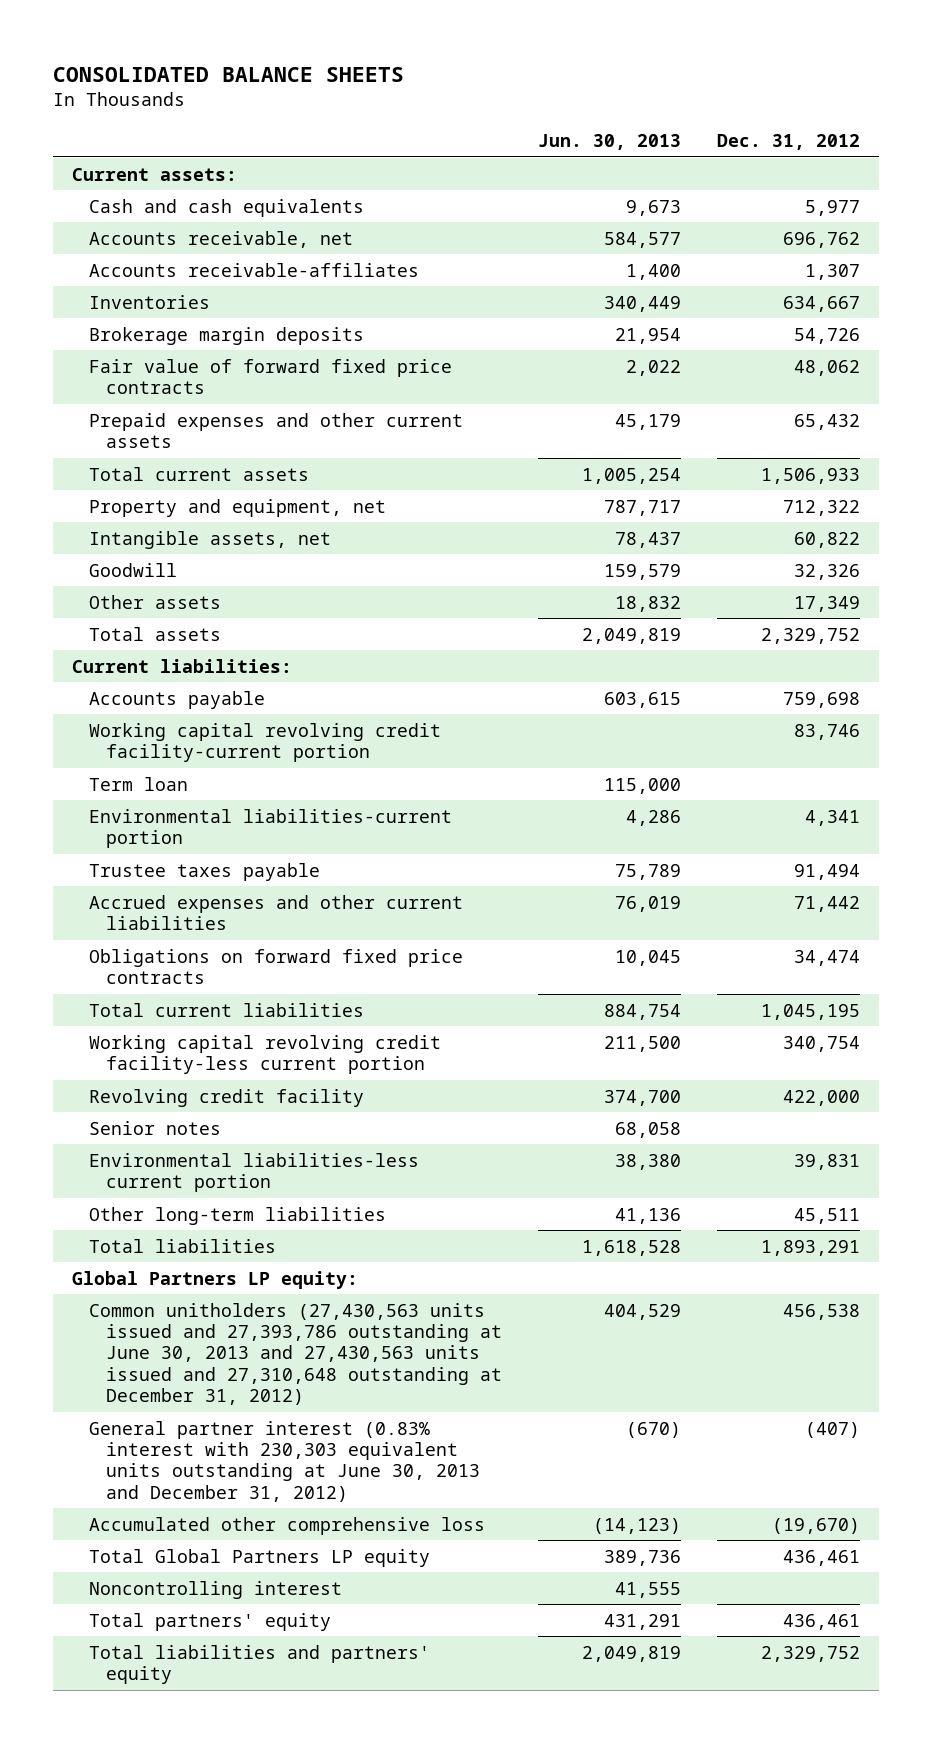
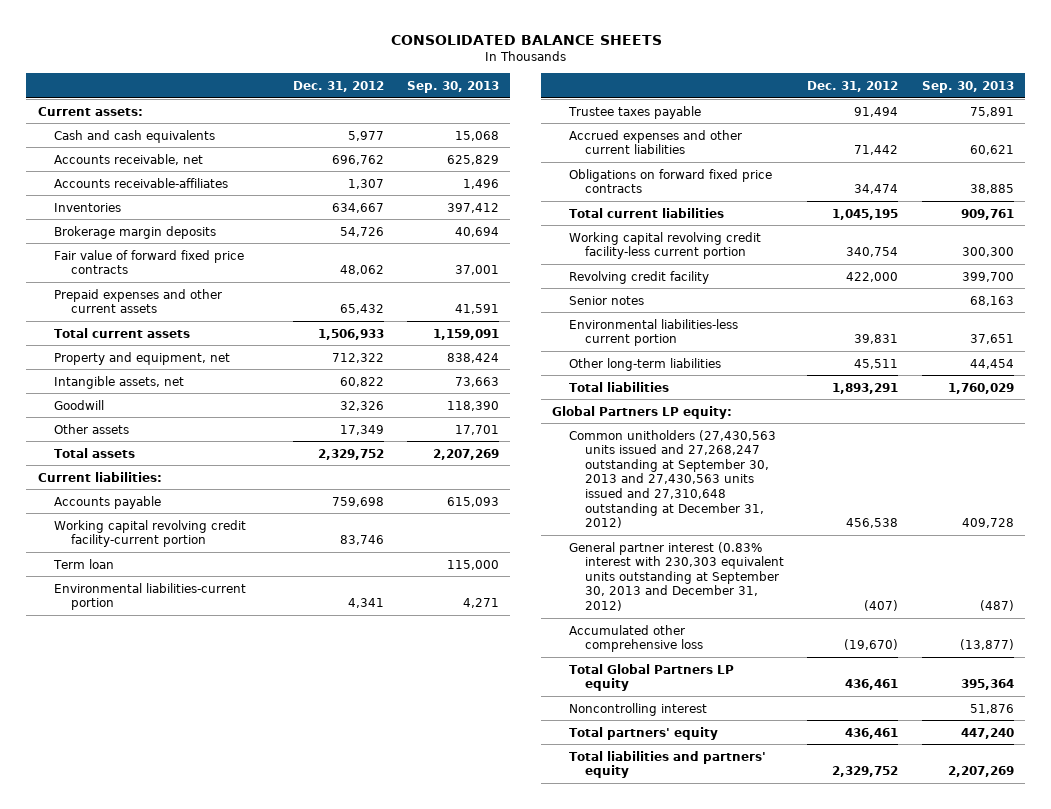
[538,133,682,150] Jun. 30, 2013 -> none
none -> [406,80,499,93] Sep. 30, 2013
[88,1302,503,1406] Common unitholders (27,430,563 units issued and 27,393,786 outstanding at June 30, 2013 and 27,430,563 units issued and 27,310,648 outstanding at December 31, 2012) -> [568,429,776,529] Common unitholders (27,430,563 units issued and 27,268,247 outstanding at September 30, 2013 and 27,430,563 units issued and 27,310,648 outstanding at December 31, 2012)
[88,1420,481,1502] General partner interest (0.83% interest with 230,303 equivalent units outstanding at June 30, 2013 and December 31, 2012) -> [568,541,785,611] General partner interest (0.83% interest with 230,303 equivalent units outstanding at September 30, 2013 and December 31, 2012)

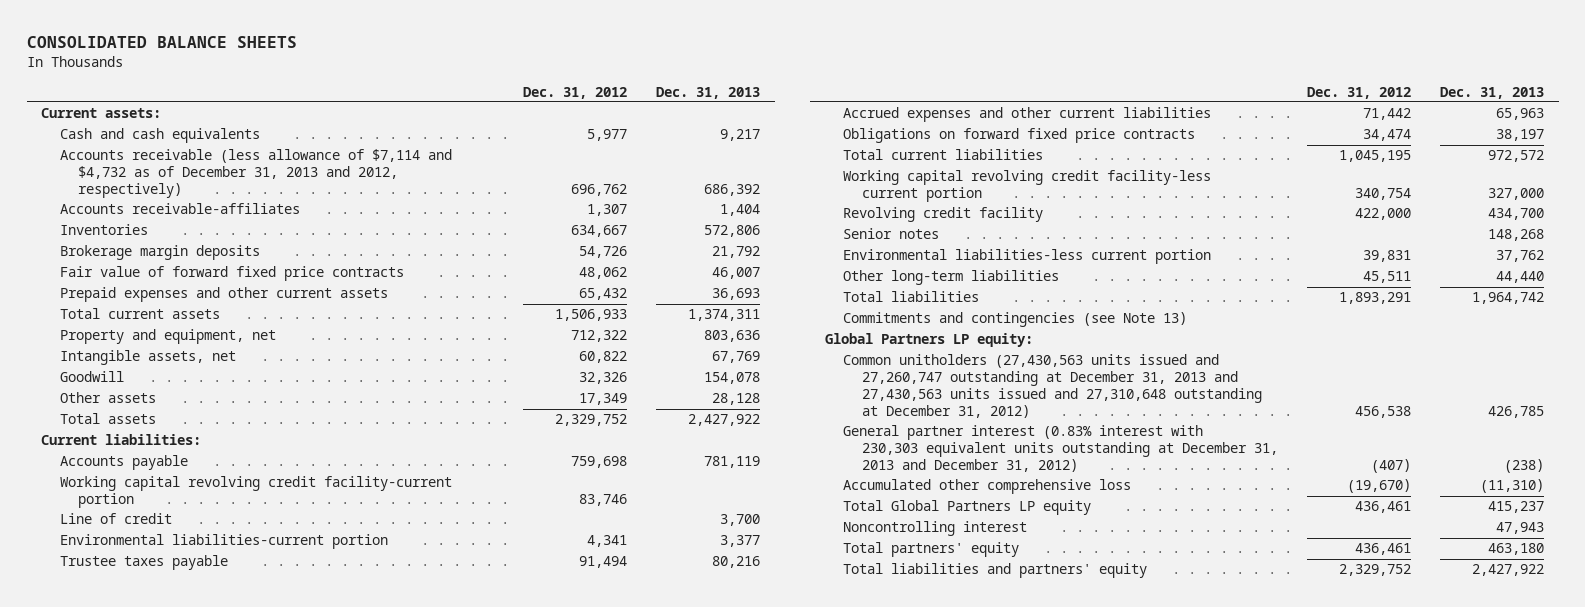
[406,80,499,93] Sep. 30, 2013 -> none
none -> [656,86,761,99] Dec. 31, 2013
[54,153,204,165] Accounts receivable, net -> [59,149,452,198] Accounts receivable (less allowance of $7,114 and $4,732 as of December 31, 2013 and 2012, respectively)
[53,558,115,569] Term loan -> none
none -> [59,513,172,525] Line of credit
none -> [843,312,1188,328] Commitments and contingencies (see Note 13)
[568,429,776,529] Common unitholders (27,430,563 units issued and 27,268,247 outstanding at September 30, 2013 and 27,430,563 units issued and 27,310,648 outstanding at December 31, 2012) -> [843,354,1262,418] Common unitholders (27,430,563 units issued and 27,260,747 outstanding at December 31, 2013 and 27,430,563 units issued and 27,310,648 outstanding at December 31, 2012)
[568,541,785,611] General partner interest (0.83% interest with 230,303 equivalent units outstanding at September 30, 2013 and December 31, 2012) -> [843,425,1278,472] General partner interest (0.83% interest with 230,303 equivalent units outstanding at December 31, 2013 and December 31, 2012)

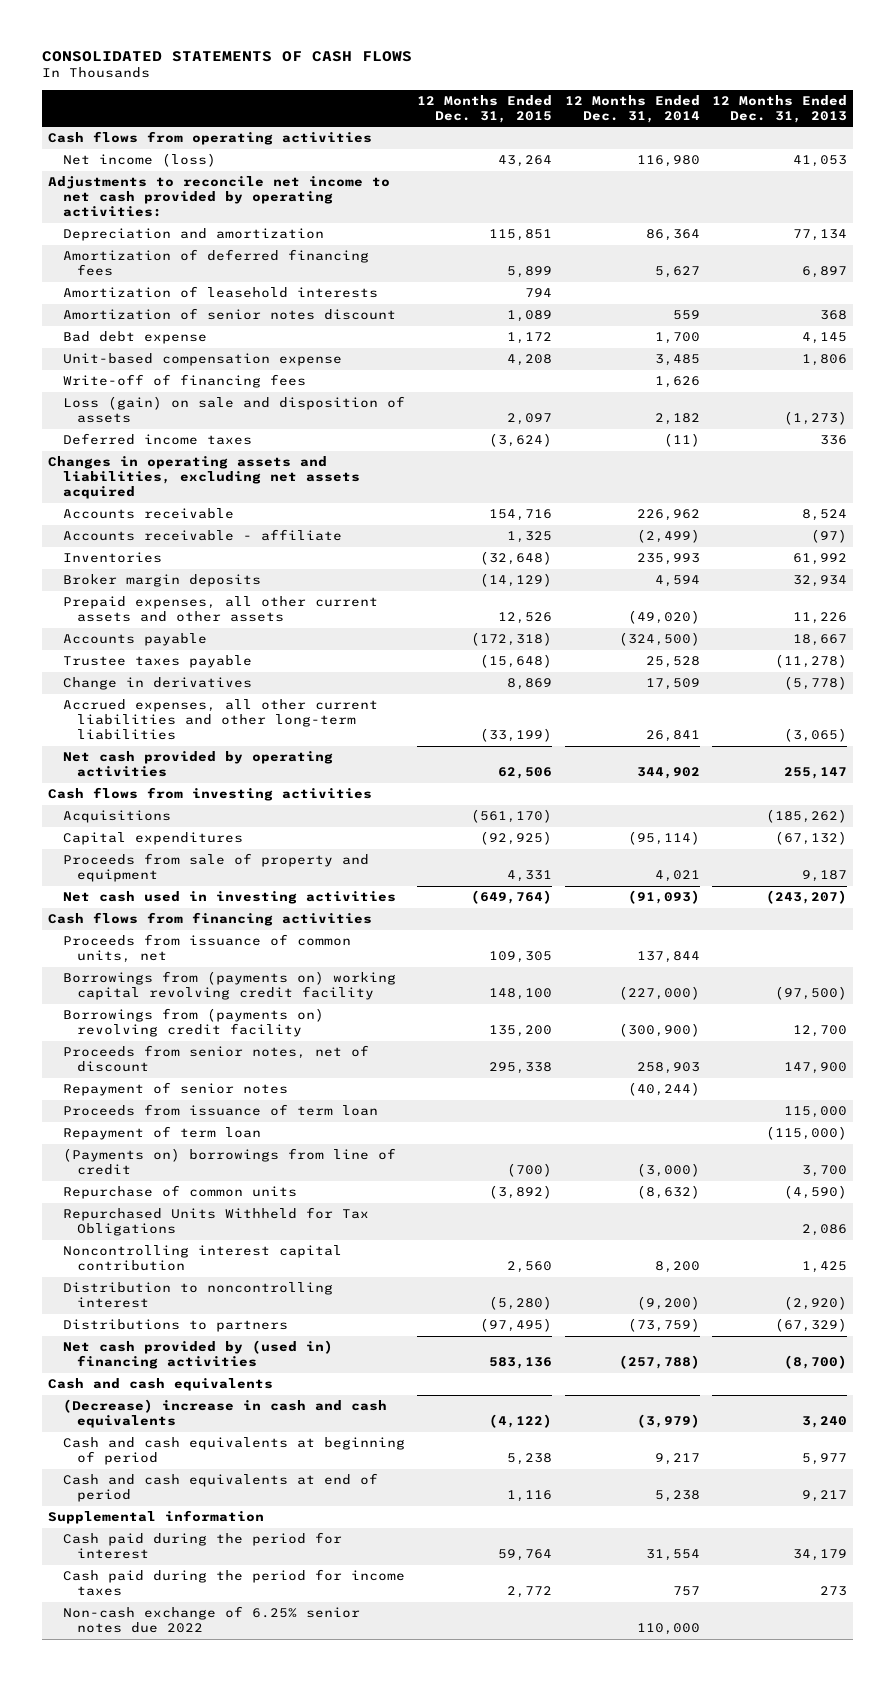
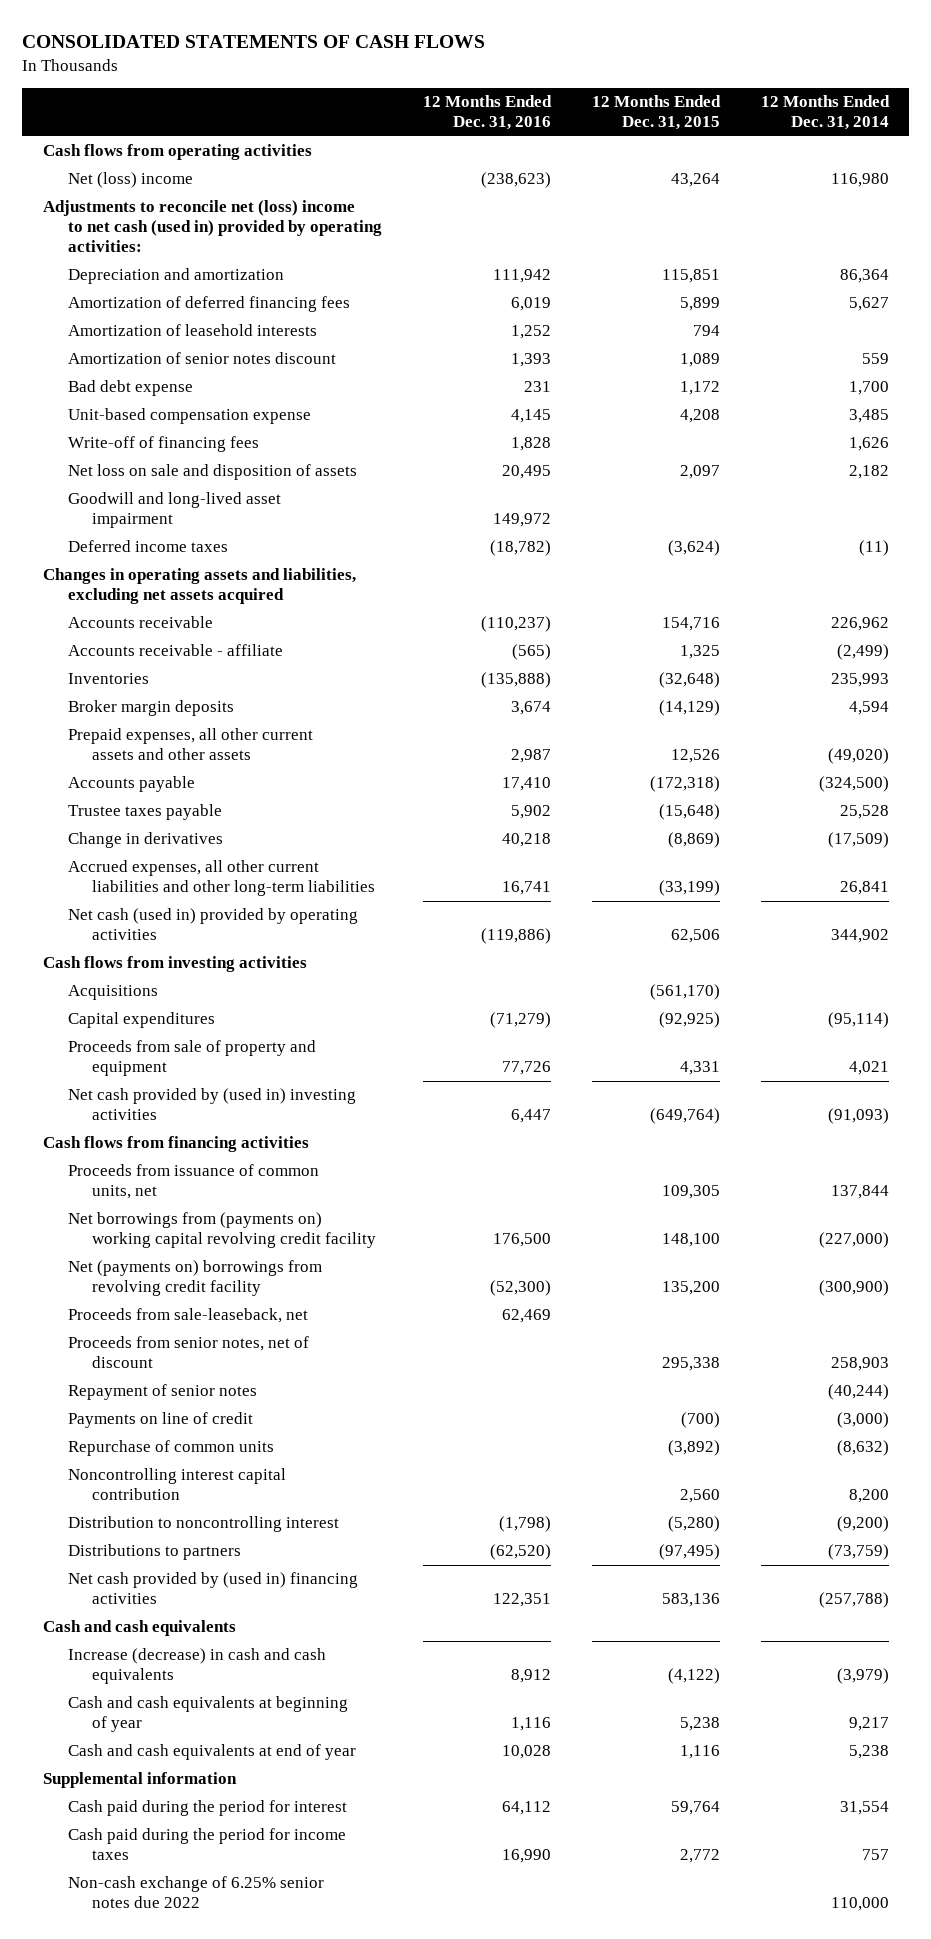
[712,94,848,123] 12 Months Ended Dec. 31, 2013 -> none
none -> [422,95,552,131] 12 Months Ended Dec. 31, 2016
[62,153,216,168] Net income (loss) -> [67,172,193,189] Net (loss) income
[47,176,390,218] Adjustments to reconcile net income to net cash provided by operating activities: -> [42,200,382,253] Adjustments to reconcile net (loss) income to net cash (used in) provided by operating activities:
[62,396,405,424] Loss (gain) on sale and disposition of assets -> [67,464,357,481] Net loss on sale and disposition of assets
none -> [67,492,281,529] Goodwill and long-lived asset impairment
[507,678,553,691] 8,869 -> [667,832,720,849] (8,869)
[645,678,700,691] 17,509 -> [827,832,889,849] (17,509)
[62,751,333,778] Net cash provided by operating activities -> [67,908,358,941] Net cash (used in) provided by operating activities
[62,891,396,905] Net cash used in investing activities -> [67,1088,356,1121] Net cash provided by (used in) investing activities
[62,971,396,1001] Borrowings from (payments on) working capital revolving credit facility -> [67,1212,377,1249] Net borrowings from (payments on) working capital revolving credit facility
[62,1008,324,1038] Borrowings from (payments on) revolving credit facility -> [67,1260,322,1297] Net (payments on) borrowings from revolving credit facility
none -> [67,1308,308,1324] Proceeds from sale-leaseback, net
[62,1104,378,1117] Proceeds from issuance of term loan -> none
[62,1126,261,1141] Repayment of term loan -> none
[62,1148,396,1176] (Payments on) borrowings from line of credit -> [67,1412,253,1429] Payments on line of credit
[62,1207,369,1237] Repurchased Units Withheld for Tax Obligations -> none
[62,1399,387,1429] (Decrease) increase in cash and cash equivalents -> [67,1648,326,1685] Increase (decrease) in cash and cash equivalents
[62,1437,405,1466] Cash and cash equivalents at beginning of period -> [67,1696,348,1733] Cash and cash equivalents at beginning of year
[62,1473,378,1503] Cash and cash equivalents at end of period -> [67,1744,356,1761] Cash and cash equivalents at end of year

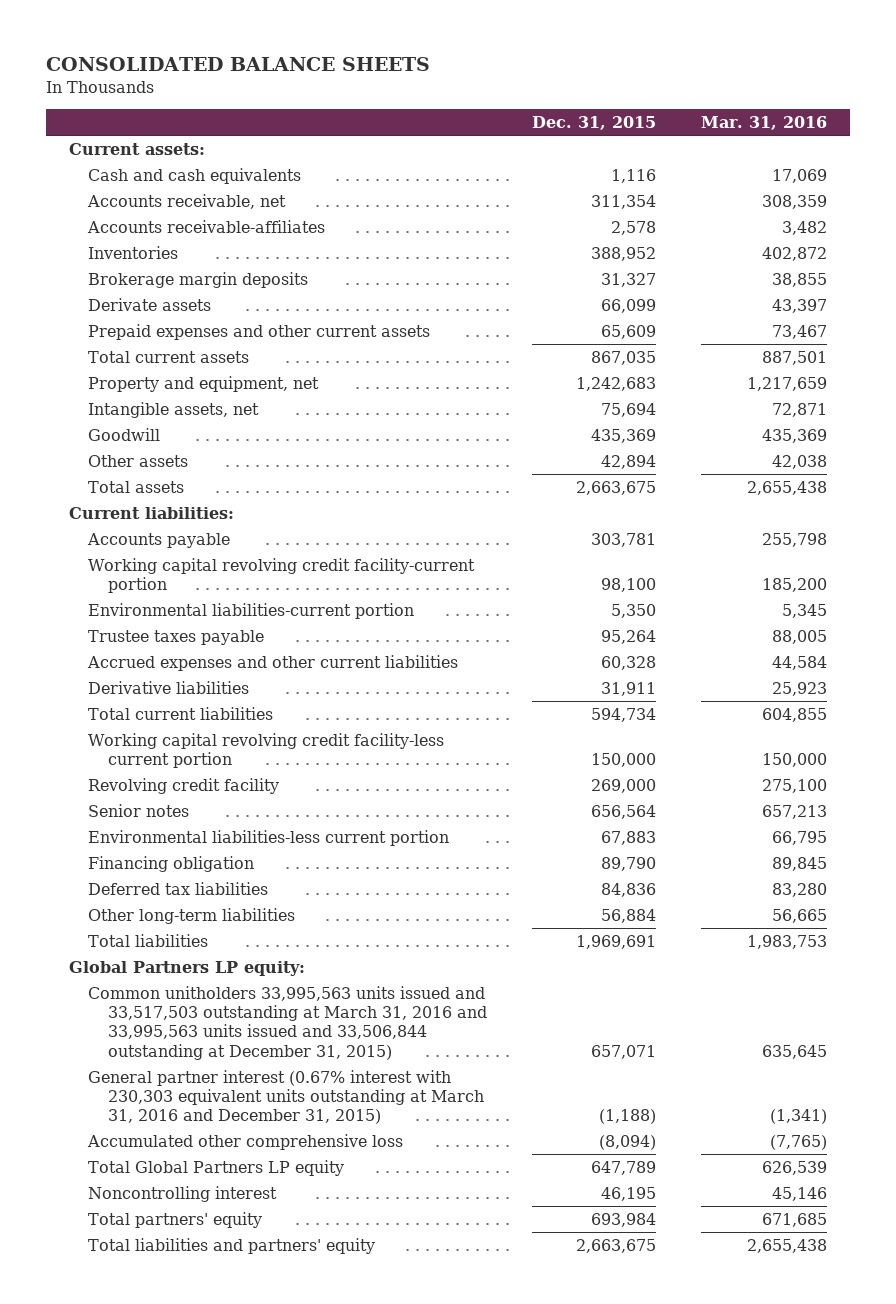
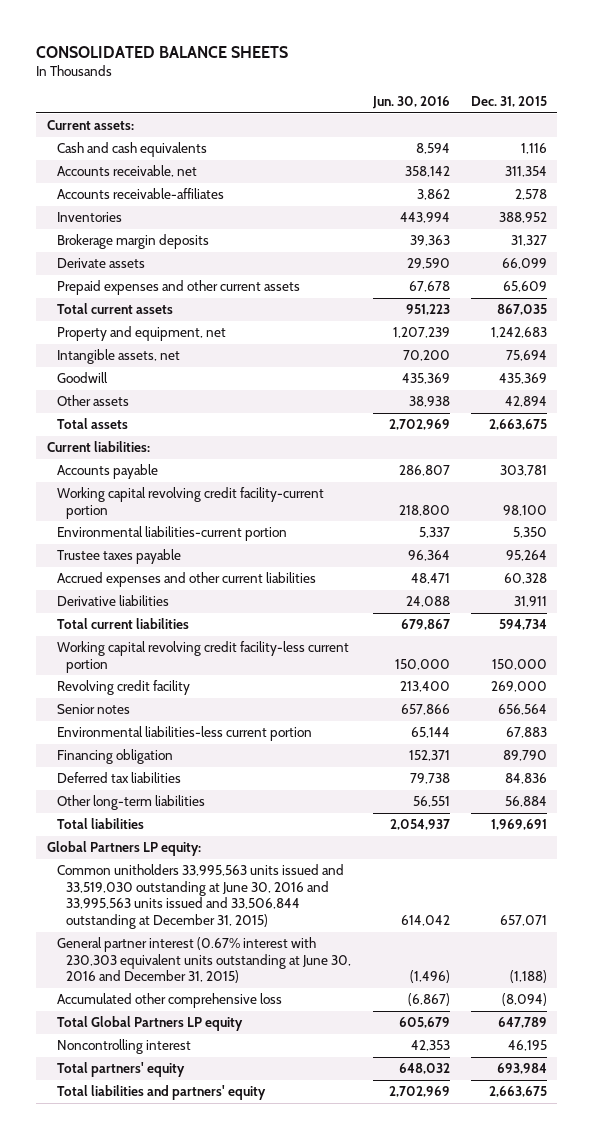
[701,116,828,131] Mar. 31, 2016 -> none
none -> [371,95,450,109] Jun. 30, 2016
[88,985,487,1060] Common unitholders 33,995,563 units issued and 33,517,503 outstanding at March 31, 2016 and 33,995,563 units issued and 33,506,844 outstanding at December 31, 2015) -> [56,864,344,929] Common unitholders 33,995,563 units issued and 33,519,030 outstanding at June 30, 2016 and 33,995,563 units issued and 33,506,844 outstanding at December 31, 2015)
[88,1069,484,1125] General partner interest (0.67% interest with 230,303 equivalent units outstanding at March 31, 2016 and December 31, 2015) -> [56,937,352,984] General partner interest (0.67% interest with 230,303 equivalent units outstanding at June 30, 2016 and December 31, 2015)

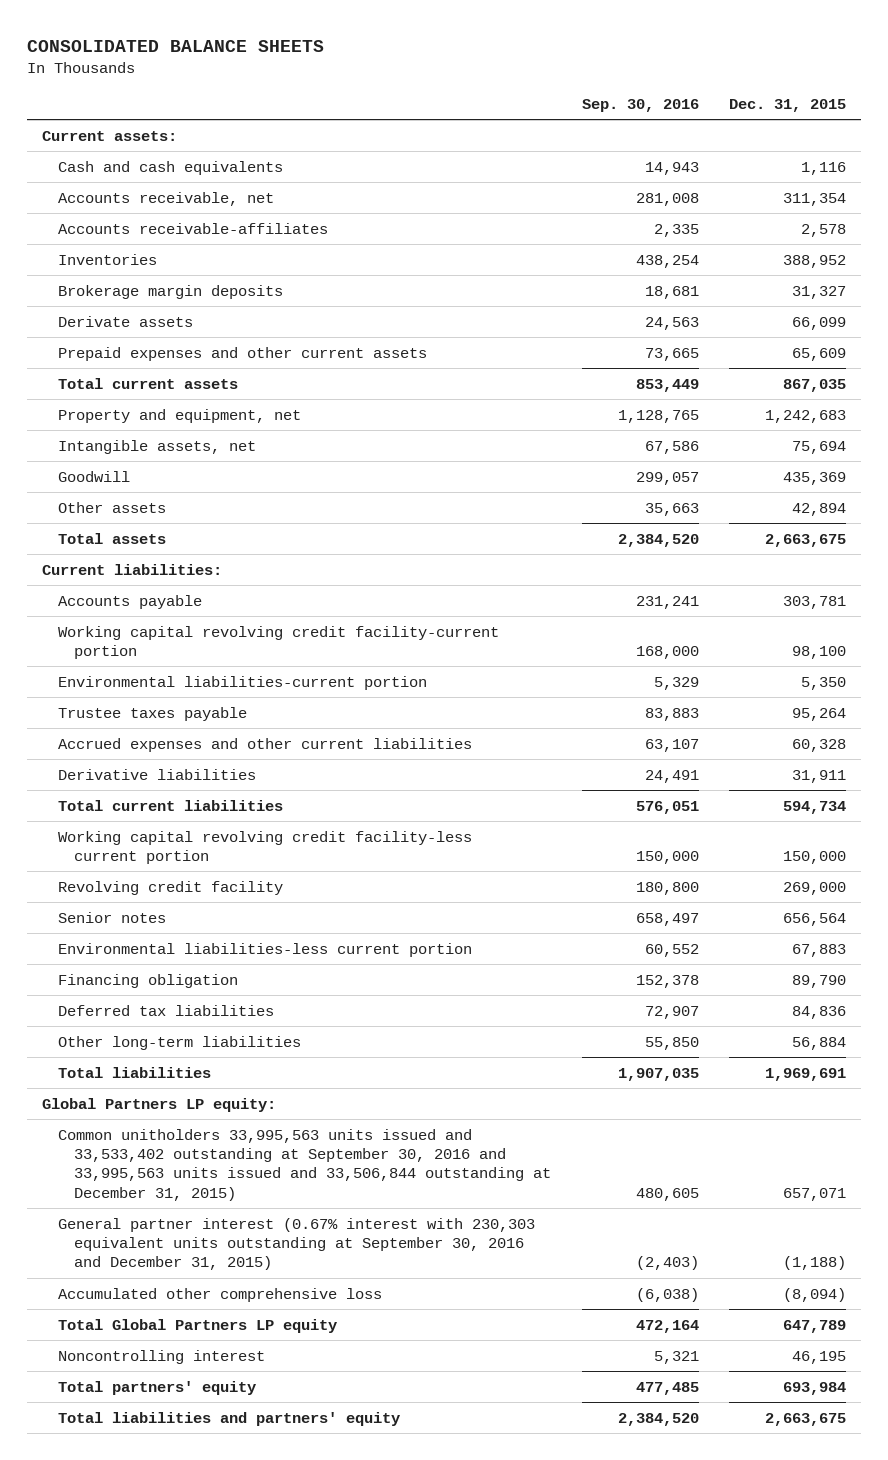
[371,95,450,109] Jun. 30, 2016 -> none
none -> [581,98,699,112] Sep. 30, 2016
[56,864,344,929] Common unitholders 33,995,563 units issued and 33,519,030 outstanding at June 30, 2016 and 33,995,563 units issued and 33,506,844 outstanding at December 31, 2015) -> [58,1128,552,1201] Common unitholders 33,995,563 units issued and 33,533,402 outstanding at September 30, 2016 and 33,995,563 units issued and 33,506,844 outstanding at December 31, 2015)
[56,937,352,984] General partner interest (0.67% interest with 230,303 equivalent units outstanding at June 30, 2016 and December 31, 2015) -> [58,1217,536,1271] General partner interest (0.67% interest with 230,303 equivalent units outstanding at September 30, 2016 and December 31, 2015)

